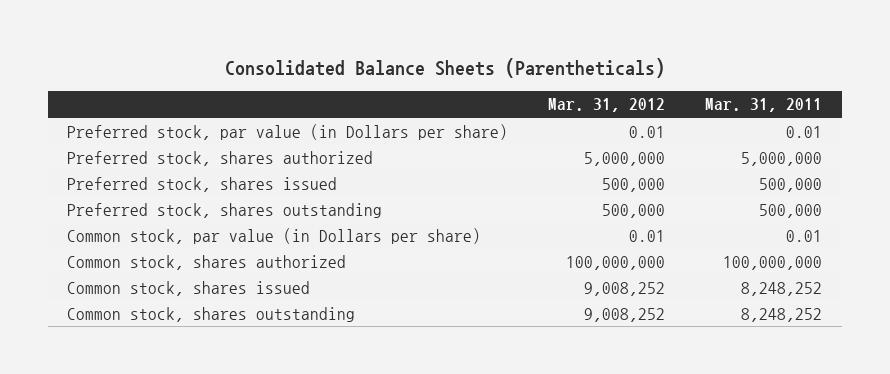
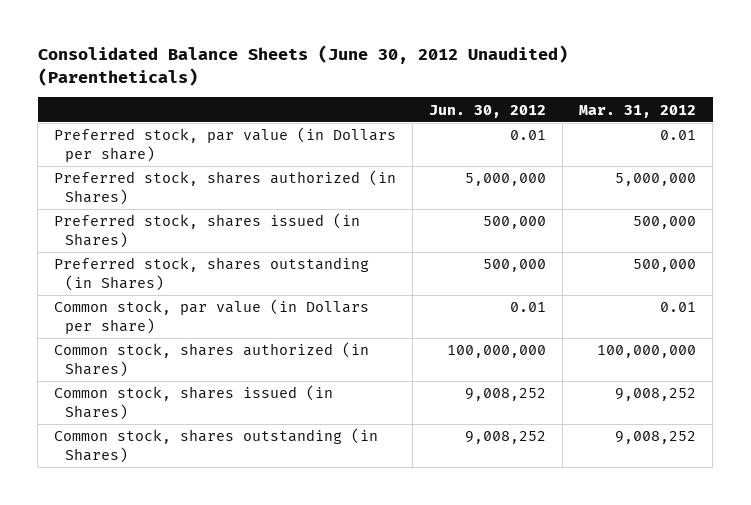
[224,57,665,78] Consolidated Balance Sheets (Parentheticals) -> [37,45,568,86] Consolidated Balance Sheets (June 30, 2012 Unaudited) (Parentheticals)
[705,98,823,113] Mar. 31, 2011 -> none
none -> [429,104,547,118] Jun. 30, 2012
[67,150,374,166] Preferred stock, shares authorized -> [54,170,397,205] Preferred stock, shares authorized (in Shares)
[67,176,338,192] Preferred stock, shares issued -> [54,213,361,248] Preferred stock, shares issued (in Shares)
[67,202,383,218] Preferred stock, shares outstanding -> [54,257,370,291] Preferred stock, shares outstanding (in Shares)
[67,254,347,270] Common stock, shares authorized -> [54,342,370,377] Common stock, shares authorized (in Shares)
[67,280,311,296] Common stock, shares issued -> [54,385,334,420] Common stock, shares issued (in Shares)
[67,306,356,322] Common stock, shares outstanding -> [54,428,379,463] Common stock, shares outstanding (in Shares)

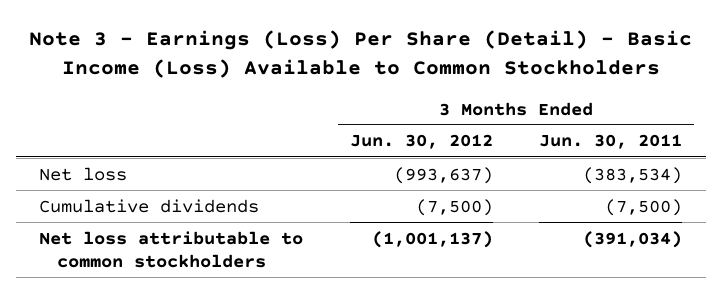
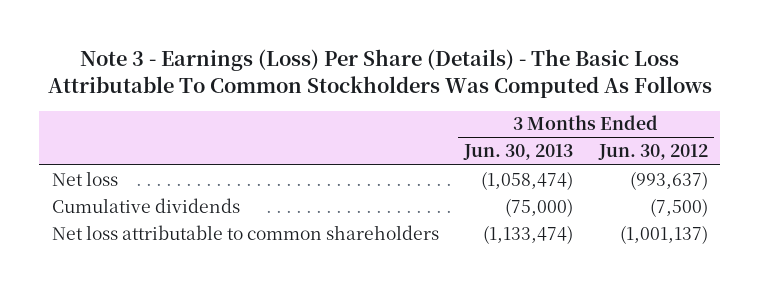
[28,30,692,79] Note 3 - Earnings (Loss) Per Share (Detail) - Basic Income (Loss) Available to Common Stockholders -> [47,49,712,99] Note 3 - Earnings (Loss) Per Share (Details) - The Basic Loss Attributable To Common Stockholders Was Computed As Follows
[539,134,683,150] Jun. 30, 2011 -> none
none -> [463,144,574,161] Jun. 30, 2013
[39,230,304,268] Net loss attributable to common stockholders -> [51,224,439,240] Net loss attributable to common shareholders

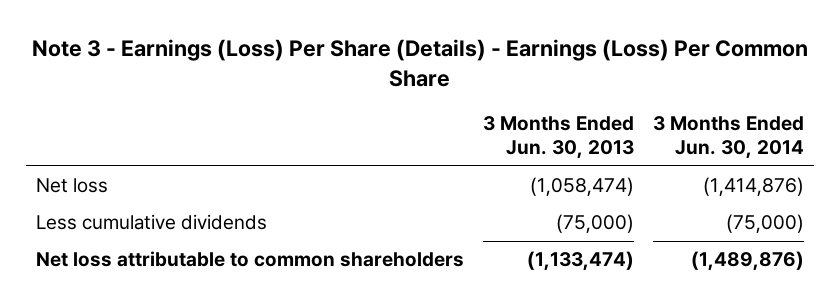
[47,49,712,99] Note 3 - Earnings (Loss) Per Share (Details) - The Basic Loss Attributable To Common Stockholders Was Computed As Follows -> [32,38,809,87] Note 3 - Earnings (Loss) Per Share (Details) - Earnings (Loss) Per Common Share
[597,144,708,161] Jun. 30, 2012 -> none
none -> [653,116,805,160] 3 Months Ended Jun. 30, 2014
[51,197,240,213] Cumulative dividends -> [35,214,267,231] Less cumulative dividends

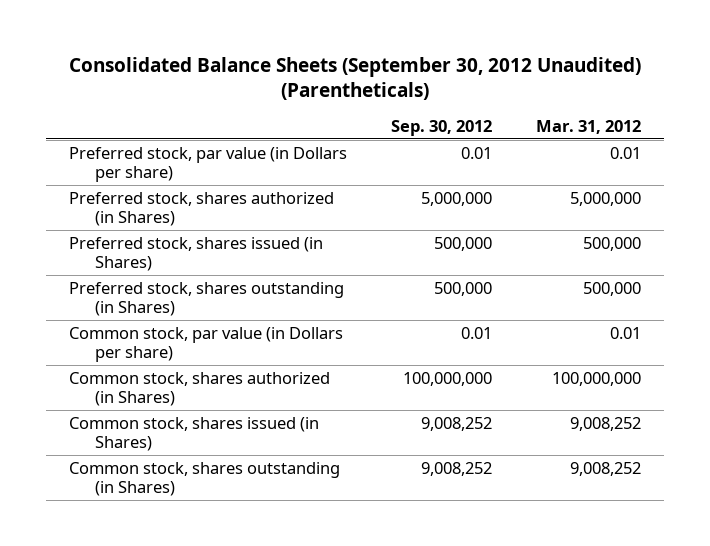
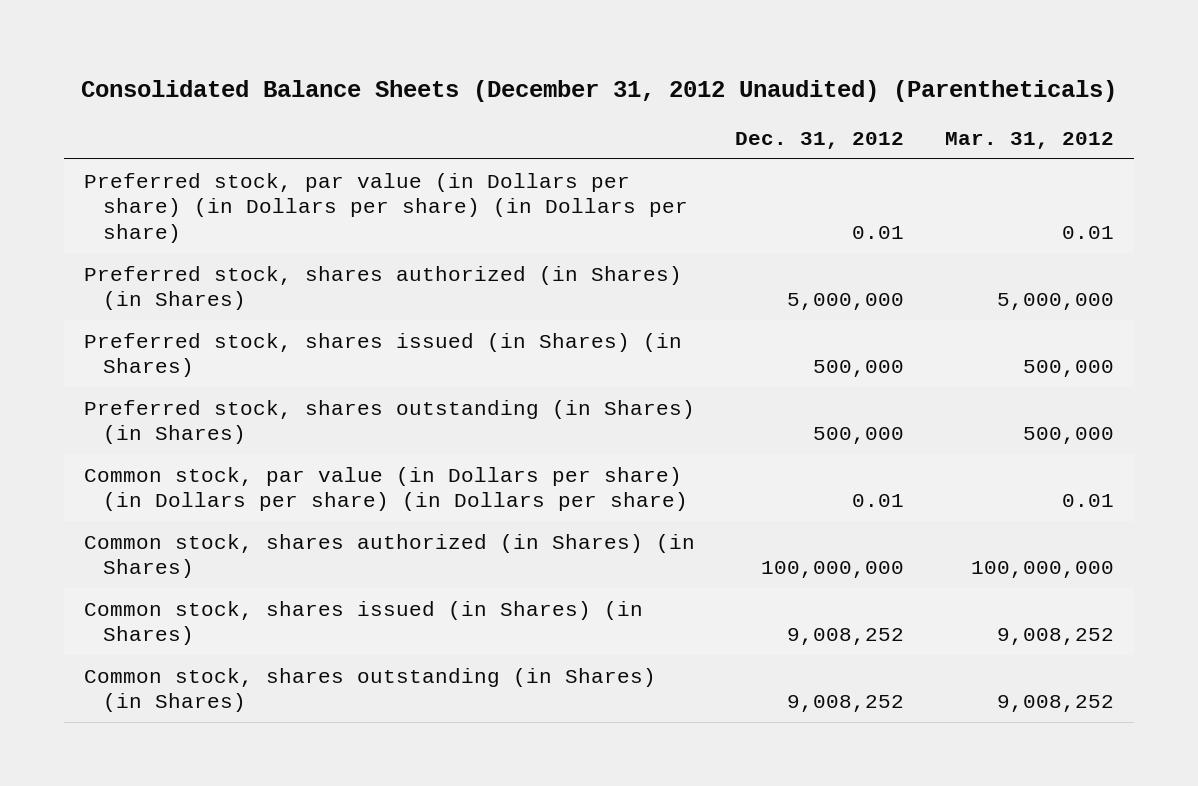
[68,56,641,101] Consolidated Balance Sheets (September 30, 2012 Unaudited) (Parentheticals) -> [80,79,1117,102] Consolidated Balance Sheets (December 31, 2012 Unaudited) (Parentheticals)
[390,120,492,137] Sep. 30, 2012 -> none
none -> [735,131,905,149] Dec. 31, 2012
[68,146,347,182] Preferred stock, par value (in Dollars per share) -> [84,172,688,244] Preferred stock, par value (in Dollars per share) (in Dollars per share) (in Dollars per share)
[68,191,334,226] Preferred stock, shares authorized (in Shares) -> [84,265,683,311] Preferred stock, shares authorized (in Shares) (in Shares)
[68,236,323,271] Preferred stock, shares issued (in Shares) -> [84,332,683,378] Preferred stock, shares issued (in Shares) (in Shares)
[68,281,344,316] Preferred stock, shares outstanding (in Shares) -> [84,399,696,445] Preferred stock, shares outstanding (in Shares) (in Shares)
[68,326,343,362] Common stock, par value (in Dollars per share) -> [84,466,688,512] Common stock, par value (in Dollars per share) (in Dollars per share) (in Dollars per share)
[68,371,330,406] Common stock, shares authorized (in Shares) -> [84,533,696,579] Common stock, shares authorized (in Shares) (in Shares)
[68,416,319,451] Common stock, shares issued (in Shares) -> [84,600,644,646] Common stock, shares issued (in Shares) (in Shares)
[68,461,340,496] Common stock, shares outstanding (in Shares) -> [84,667,657,713] Common stock, shares outstanding (in Shares) (in Shares)

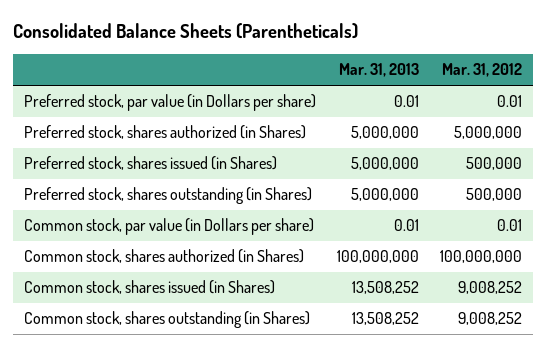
[80,79,1117,102] Consolidated Balance Sheets (December 31, 2012 Unaudited) (Parentheticals) -> [13,23,359,40] Consolidated Balance Sheets (Parentheticals)
[735,131,905,149] Dec. 31, 2012 -> none
none -> [339,63,420,78] Mar. 31, 2013
[84,172,688,244] Preferred stock, par value (in Dollars per share) (in Dollars per share) (in Dollars per share) -> [24,94,317,112] Preferred stock, par value (in Dollars per share)
[84,265,683,311] Preferred stock, shares authorized (in Shares) (in Shares) -> [24,125,307,140] Preferred stock, shares authorized (in Shares)
[84,332,683,378] Preferred stock, shares issued (in Shares) (in Shares) -> [24,156,278,171] Preferred stock, shares issued (in Shares)
[84,399,696,445] Preferred stock, shares outstanding (in Shares) (in Shares) -> [24,187,313,205] Preferred stock, shares outstanding (in Shares)
[84,466,688,512] Common stock, par value (in Dollars per share) (in Dollars per share) (in Dollars per share) -> [24,218,315,236] Common stock, par value (in Dollars per share)
[84,533,696,579] Common stock, shares authorized (in Shares) (in Shares) -> [24,249,305,264] Common stock, shares authorized (in Shares)
[84,600,644,646] Common stock, shares issued (in Shares) (in Shares) -> [24,280,276,295] Common stock, shares issued (in Shares)
[84,667,657,713] Common stock, shares outstanding (in Shares) (in Shares) -> [24,311,311,329] Common stock, shares outstanding (in Shares)

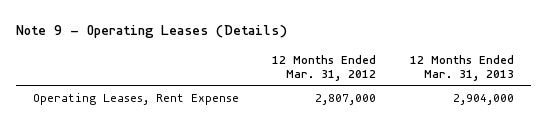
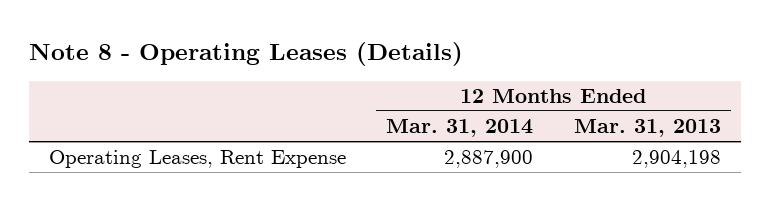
[16,25,288,39] Note 9 - Operating Leases (Details) -> [28,42,463,67] Note 8 - Operating Leases (Details)
[272,54,377,81] 12 Months Ended Mar. 31, 2012 -> none
none -> [386,119,534,138] Mar. 31, 2014
[452,93,514,105] 2,904,000 -> [631,150,721,169] 2,904,198

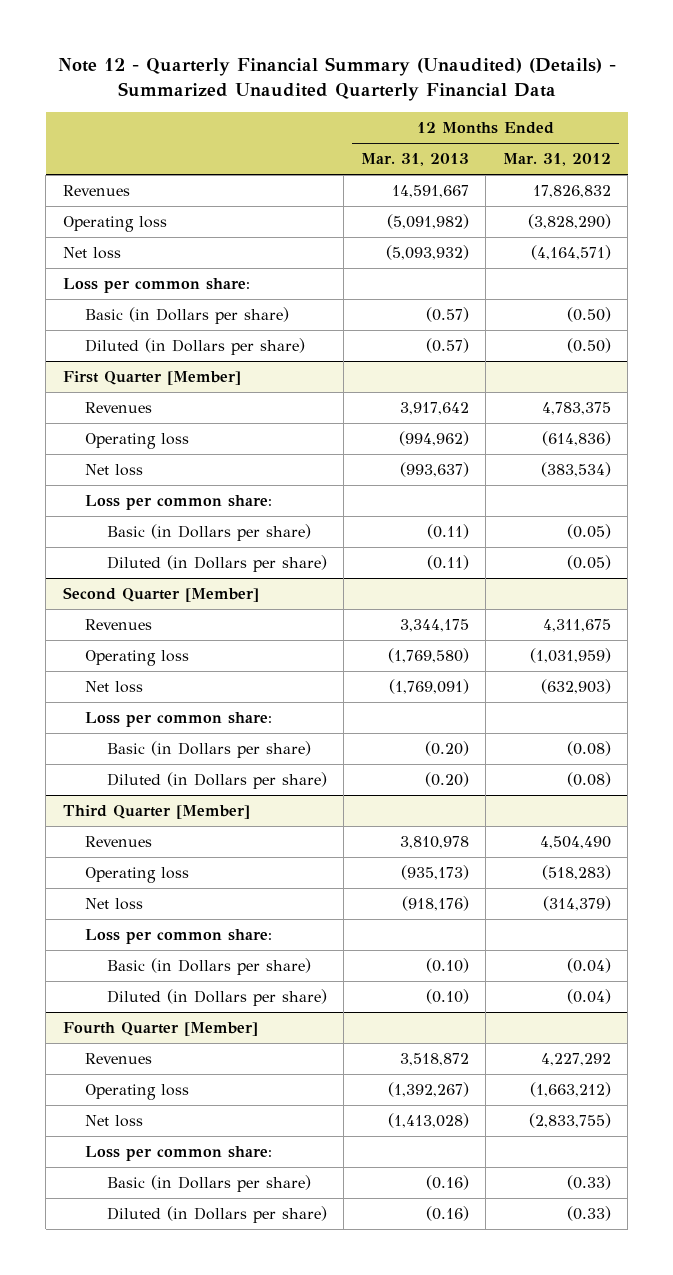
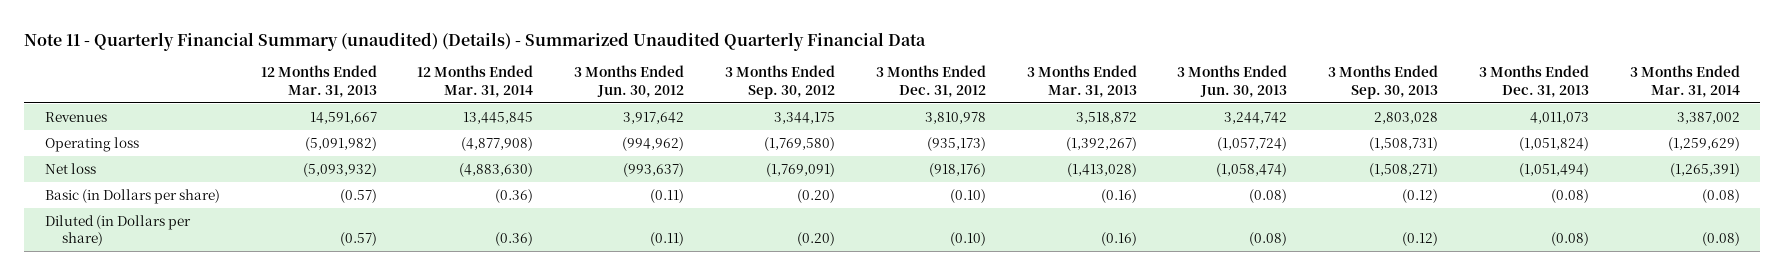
[57,56,616,101] Note 12 - Quarterly Financial Summary (Unaudited) (Details) - Summarized Unaudited Quarterly Financial Data -> [24,31,927,51] Note 11 - Quarterly Financial Summary (unaudited) (Details) - Summarized Unaudited Quarterly Financial Data
[502,153,611,167] Mar. 31, 2012 -> none
none -> [417,65,534,98] 12 Months Ended Mar. 31, 2014
none -> [574,65,685,98] 3 Months Ended Jun. 30, 2012
none -> [724,65,835,99] 3 Months Ended Sep. 30, 2012
none -> [875,65,986,98] 3 Months Ended Dec. 31, 2012
none -> [1026,65,1137,98] 3 Months Ended Mar. 31, 2013
none -> [1177,65,1288,98] 3 Months Ended Jun. 30, 2013
none -> [1328,65,1439,99] 3 Months Ended Sep. 30, 2013
none -> [1478,65,1589,98] 3 Months Ended Dec. 31, 2013
none -> [1629,65,1740,98] 3 Months Ended Mar. 31, 2014
[62,278,250,294] Loss per common share: -> none
[62,371,241,386] First Quarter [Member] -> none
[84,402,152,414] Revenues -> none
[84,433,189,450] Operating loss -> none
[84,464,143,477] Net loss -> none
[84,495,272,511] Loss per common share: -> none
[107,524,312,542] Basic (in Dollars per share) -> none
[107,555,328,573] Diluted (in Dollars per share) -> none
[62,587,259,603] Second Quarter [Member] -> none
[84,619,152,631] Revenues -> none
[84,650,189,667] Operating loss -> none
[84,681,143,694] Net loss -> none
[84,712,272,728] Loss per common share: -> none
[107,741,312,759] Basic (in Dollars per share) -> none
[107,772,328,790] Diluted (in Dollars per share) -> none
[62,805,250,820] Third Quarter [Member] -> none
[84,836,152,848] Revenues -> none
[84,867,189,884] Operating loss -> none
[84,898,143,911] Net loss -> none
[84,929,272,945] Loss per common share: -> none
[107,958,312,976] Basic (in Dollars per share) -> none
[107,989,328,1007] Diluted (in Dollars per share) -> none
[62,1022,258,1037] Fourth Quarter [Member] -> none
[84,1053,152,1065] Revenues -> none
[84,1084,189,1101] Operating loss -> none
[84,1115,143,1128] Net loss -> none
[84,1146,272,1162] Loss per common share: -> none
[107,1175,312,1193] Basic (in Dollars per share) -> none
[107,1206,328,1224] Diluted (in Dollars per share) -> none

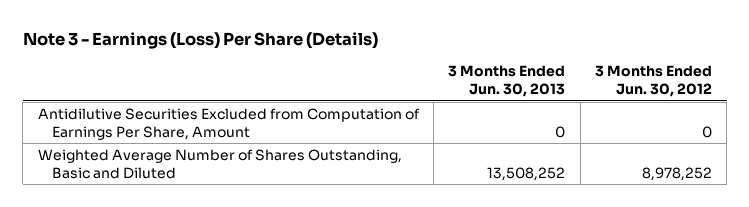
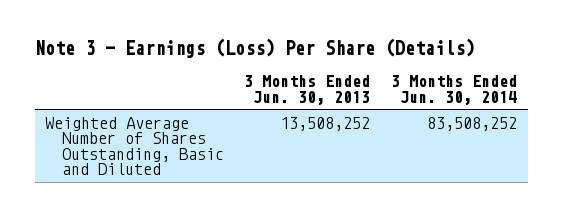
[594,65,712,97] 3 Months Ended Jun. 30, 2012 -> none
none -> [391,75,518,105] 3 Months Ended Jun. 30, 2014
[37,107,420,140] Antidilutive Securities Excluded from Computation of Earnings Per Share, Amount -> none

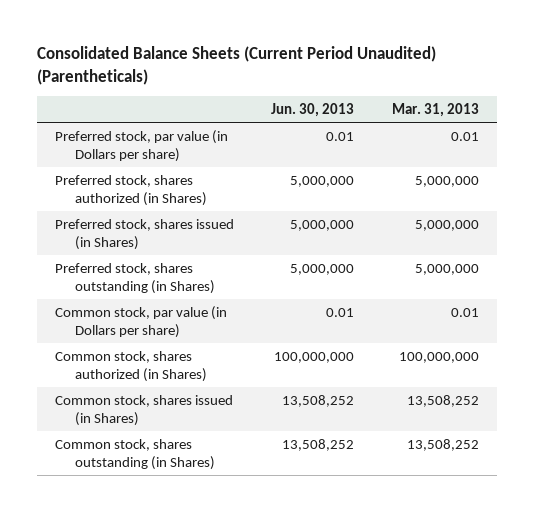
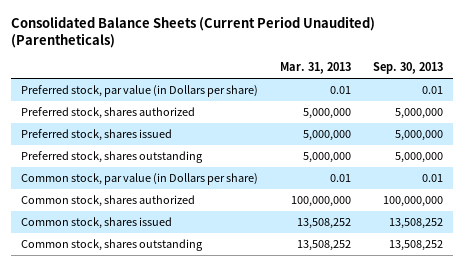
[271,102,355,117] Jun. 30, 2013 -> none
none -> [372,62,443,75] Sep. 30, 2013
[55,174,208,206] Preferred stock, shares authorized (in Shares) -> [21,107,196,120] Preferred stock, shares authorized
[55,218,235,250] Preferred stock, shares issued (in Shares) -> [21,129,173,142] Preferred stock, shares issued
[55,262,216,294] Preferred stock, shares outstanding (in Shares) -> [21,151,204,164] Preferred stock, shares outstanding
[55,350,208,382] Common stock, shares authorized (in Shares) -> [21,195,196,208] Common stock, shares authorized
[55,394,234,426] Common stock, shares issued (in Shares) -> [21,217,173,230] Common stock, shares issued
[55,438,216,470] Common stock, shares outstanding (in Shares) -> [21,239,204,252] Common stock, shares outstanding

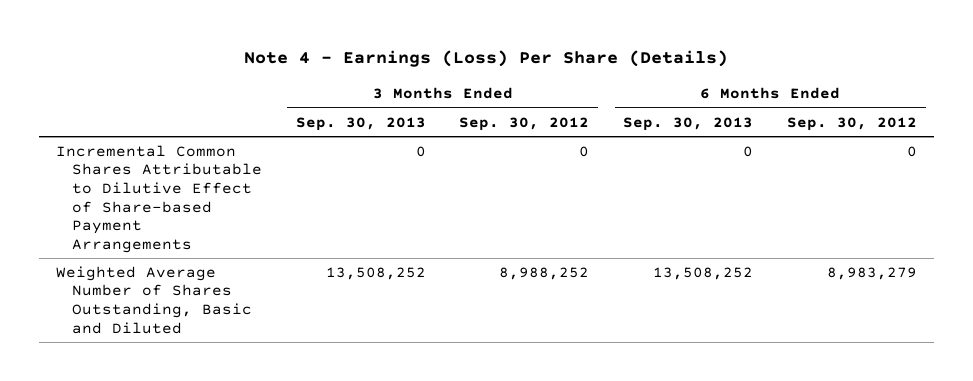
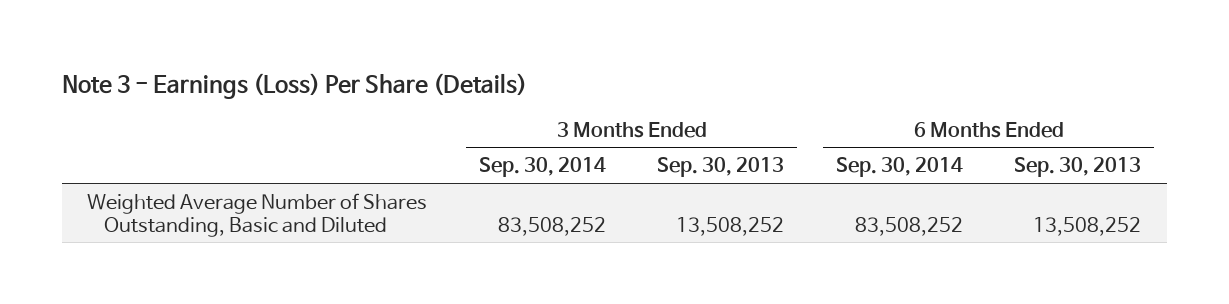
[244,50,729,68] Note 4 - Earnings (Loss) Per Share (Details) -> [61,73,527,100] Note 3 - Earnings (Loss) Per Share (Details)
[459,116,590,131] Sep. 30, 2012 -> none
[787,116,918,131] Sep. 30, 2012 -> none
none -> [478,157,606,178] Sep. 30, 2014
none -> [835,157,963,178] Sep. 30, 2014
[55,144,262,253] Incremental Common Shares Attributable to Dilutive Effect of Share-based Payment Arrangements -> none

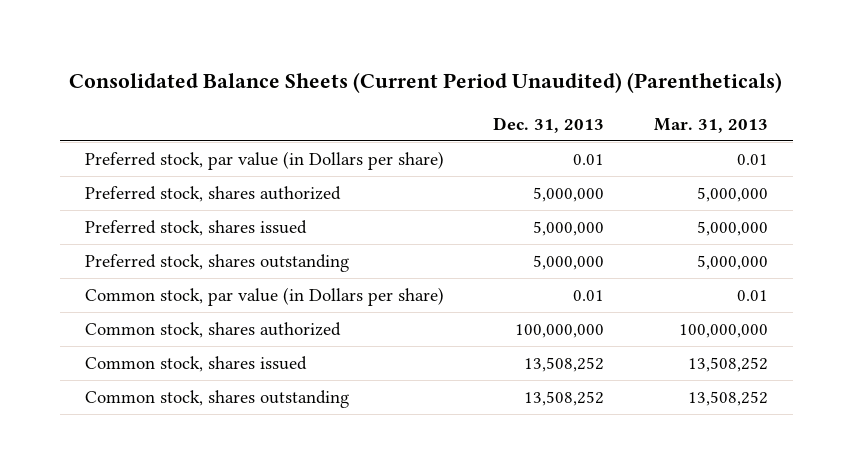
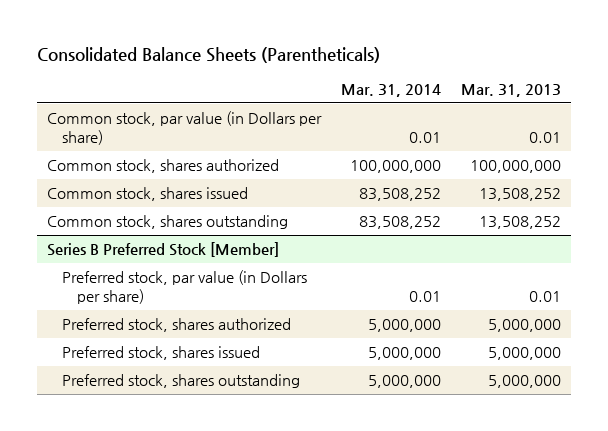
[69,72,783,94] Consolidated Balance Sheets (Current Period Unaudited) (Parentheticals) -> [36,46,380,63] Consolidated Balance Sheets (Parentheticals)
[493,116,605,133] Dec. 31, 2013 -> none
none -> [340,83,441,97] Mar. 31, 2014
[84,150,444,170] Preferred stock, par value (in Dollars per share) -> none
[84,185,341,202] Preferred stock, shares authorized -> none
[84,219,307,236] Preferred stock, shares issued -> none
[84,253,349,272] Preferred stock, shares outstanding -> none
none -> [46,242,279,258] Series B Preferred Stock [Member]
none -> [61,270,307,305] Preferred stock, par value (in Dollars per share)
none -> [61,318,291,333] Preferred stock, shares authorized
none -> [61,346,260,361] Preferred stock, shares issued
none -> [61,374,300,389] Preferred stock, shares outstanding

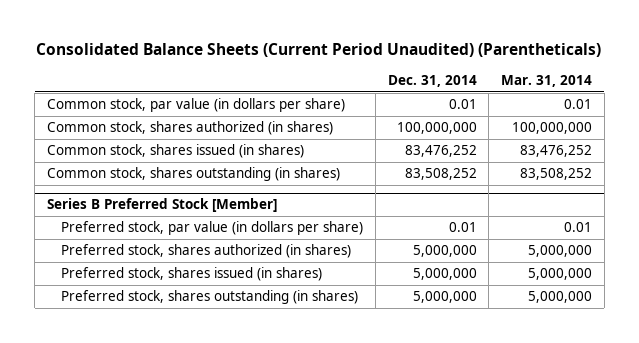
[36,46,380,63] Consolidated Balance Sheets (Parentheticals) -> [36,43,602,58] Consolidated Balance Sheets (Current Period Unaudited) (Parentheticals)
[460,83,561,97] Mar. 31, 2013 -> none
none -> [387,75,477,88] Dec. 31, 2014
[46,111,322,146] Common stock, par value (in Dollars per share) -> [46,98,345,113] Common stock, par value (in dollars per share)
[46,159,279,174] Common stock, shares authorized -> [46,121,333,136] Common stock, shares authorized (in shares)
[46,187,248,202] Common stock, shares issued -> [46,144,304,159] Common stock, shares issued (in shares)
[358,188,441,202] 83,508,252 -> [520,145,593,158] 83,476,252
[46,215,288,230] Common stock, shares outstanding -> [46,167,340,182] Common stock, shares outstanding (in shares)
[61,270,307,305] Preferred stock, par value (in Dollars per share) -> [61,221,364,236] Preferred stock, par value (in dollars per share)
[61,318,291,333] Preferred stock, shares authorized -> [61,244,352,259] Preferred stock, shares authorized (in shares)
[61,346,260,361] Preferred stock, shares issued -> [61,267,323,282] Preferred stock, shares issued (in shares)
[61,374,300,389] Preferred stock, shares outstanding -> [61,290,359,305] Preferred stock, shares outstanding (in shares)

